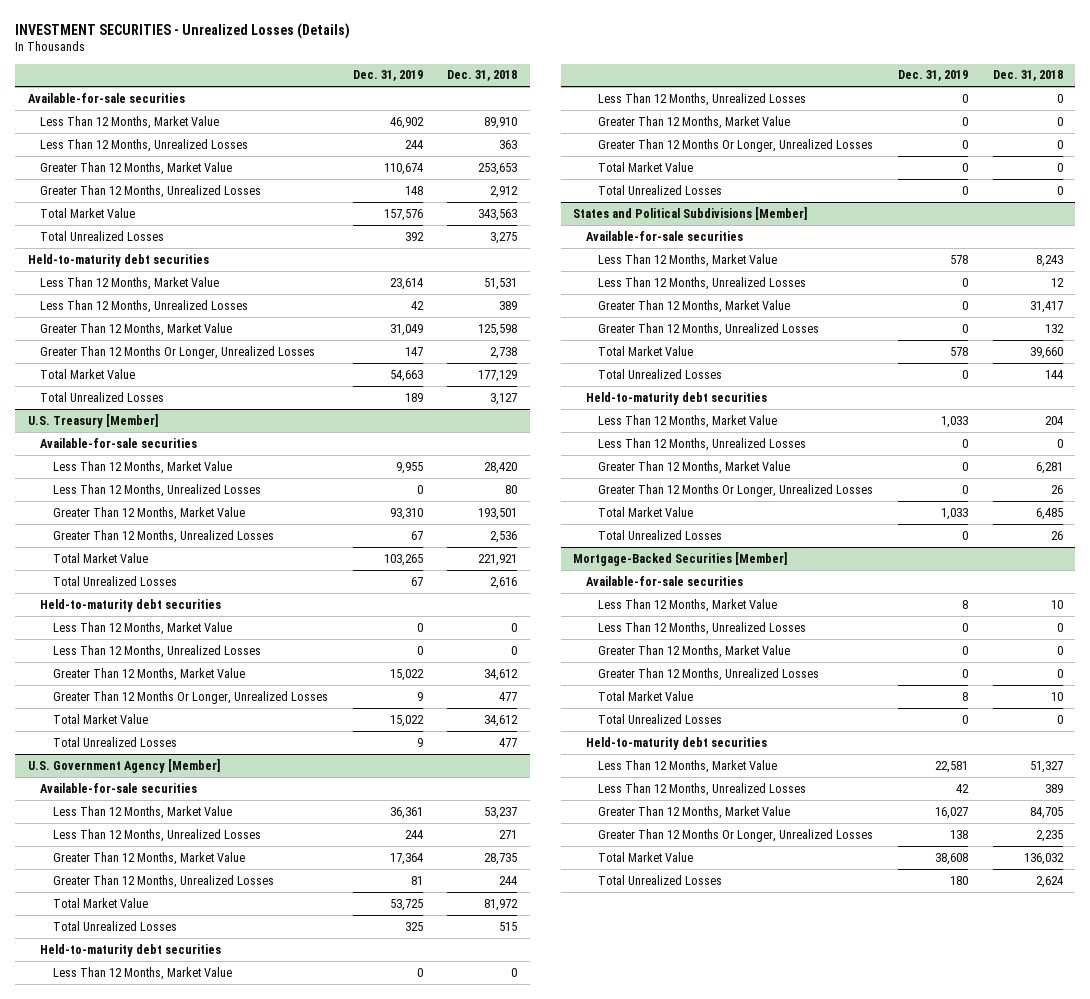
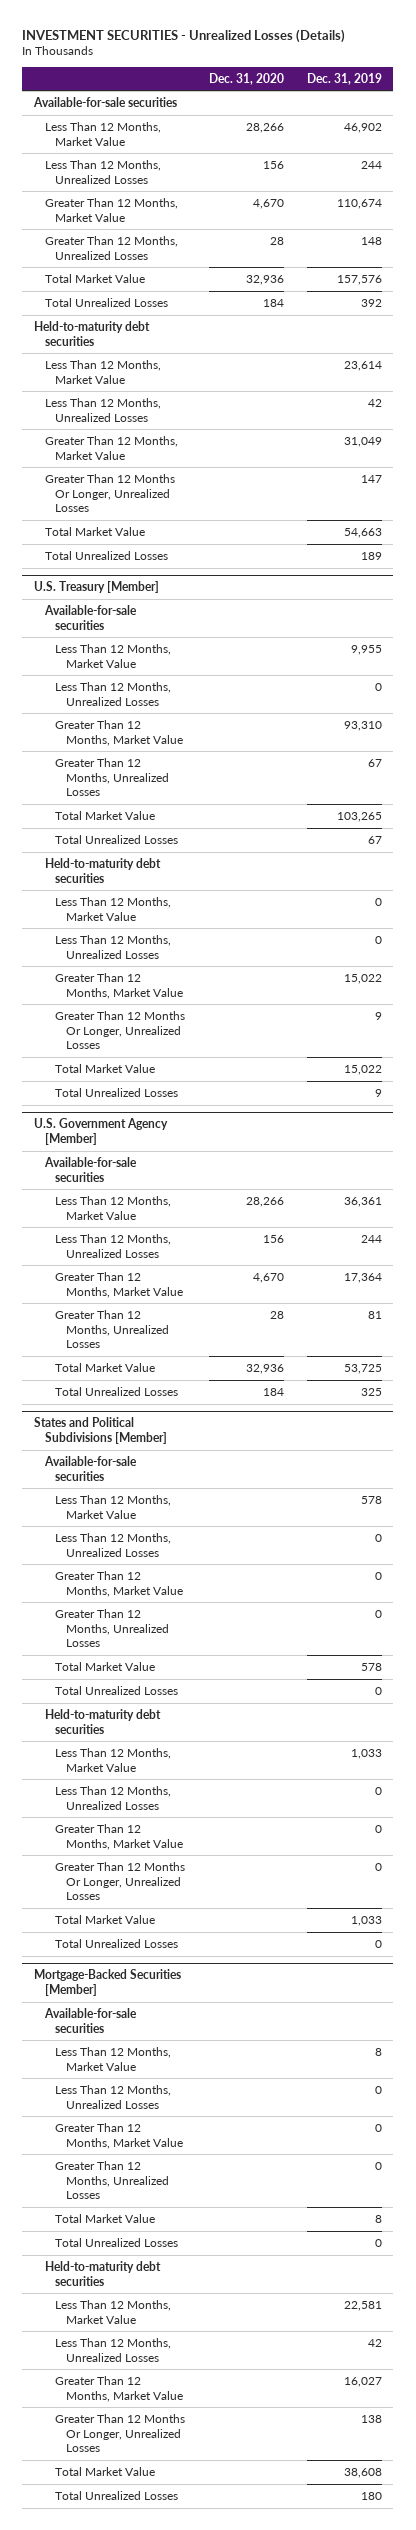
[447,70,518,82] Dec. 31, 2018 -> none
none -> [208,72,284,85] Dec. 31, 2020
[40,943,222,957] Held-to-maturity debt securities -> none
[52,966,232,980] Less Than 12 Months, Market Value -> none
[598,92,807,106] Less Than 12 Months, Unrealized Losses -> none
[598,115,791,129] Greater Than 12 Months, Market Value -> none
[598,138,874,152] Greater Than 12 Months Or Longer, Unrealized Losses -> none
[598,161,694,172] Total Market Value -> none
[598,184,723,195] Total Unrealized Losses -> none

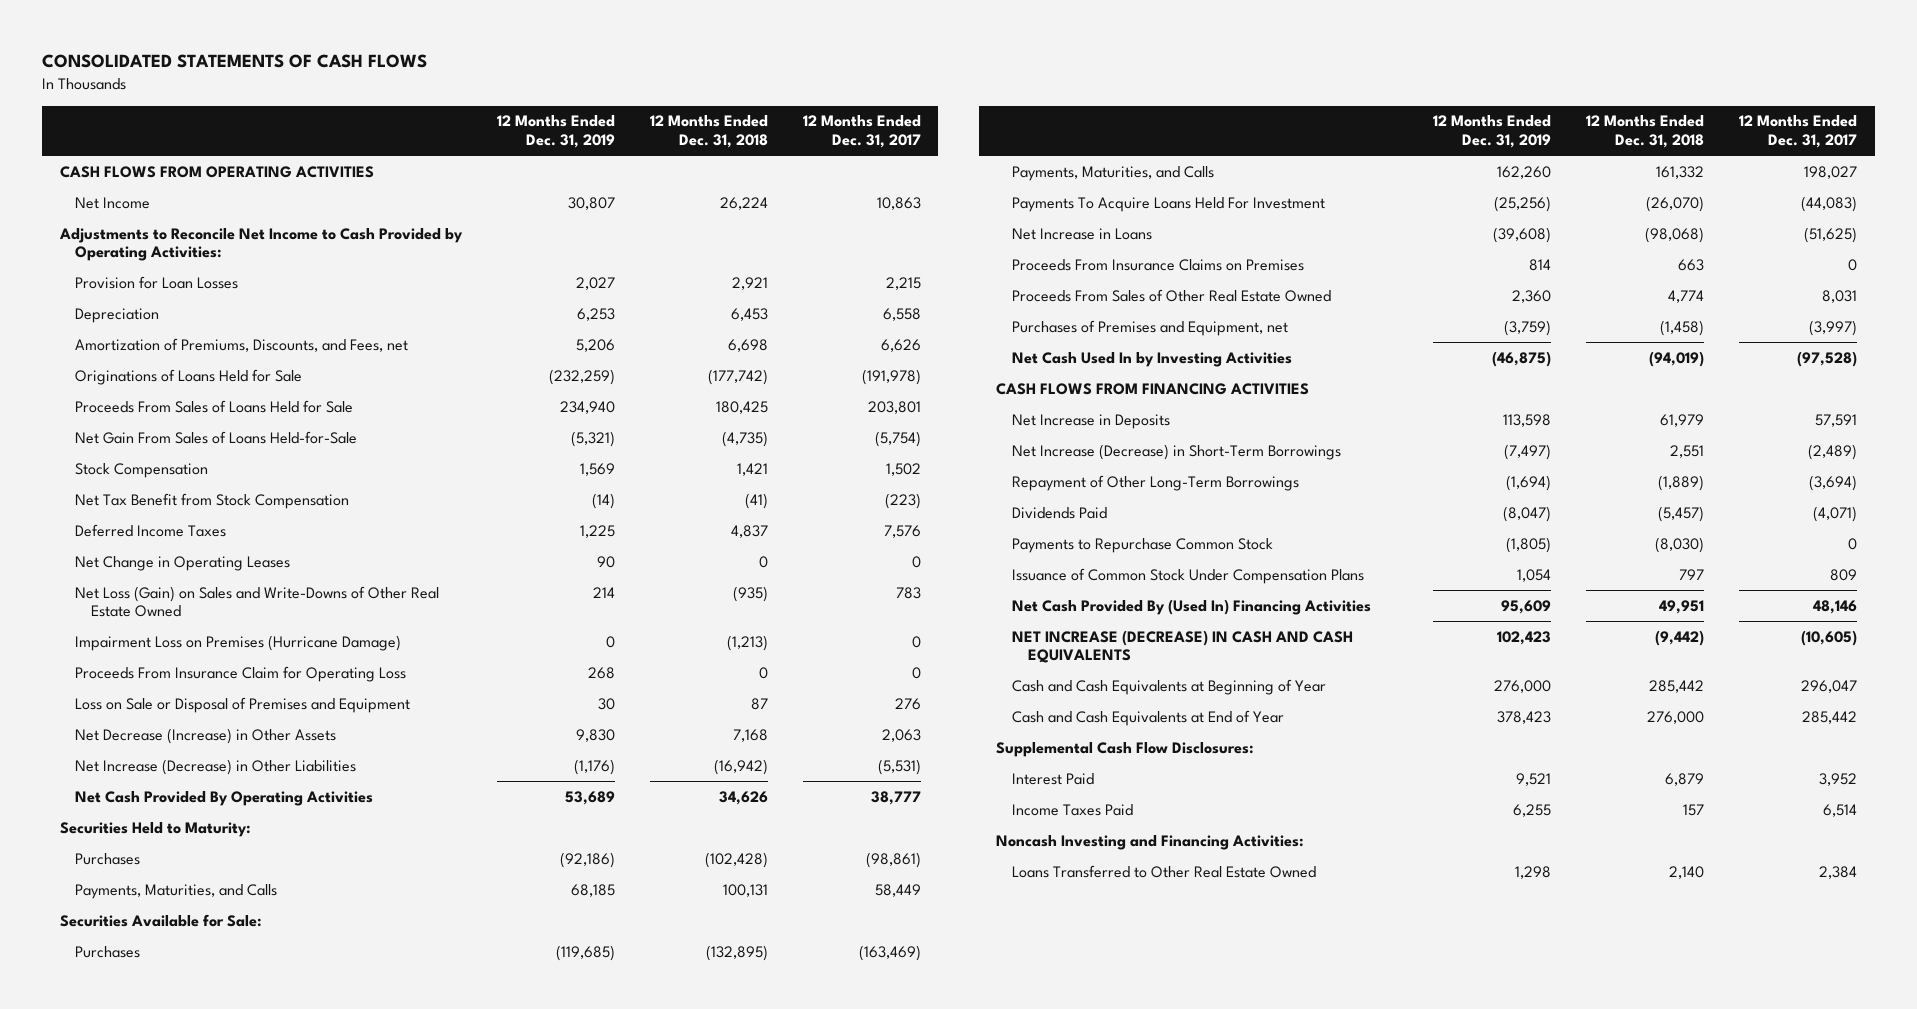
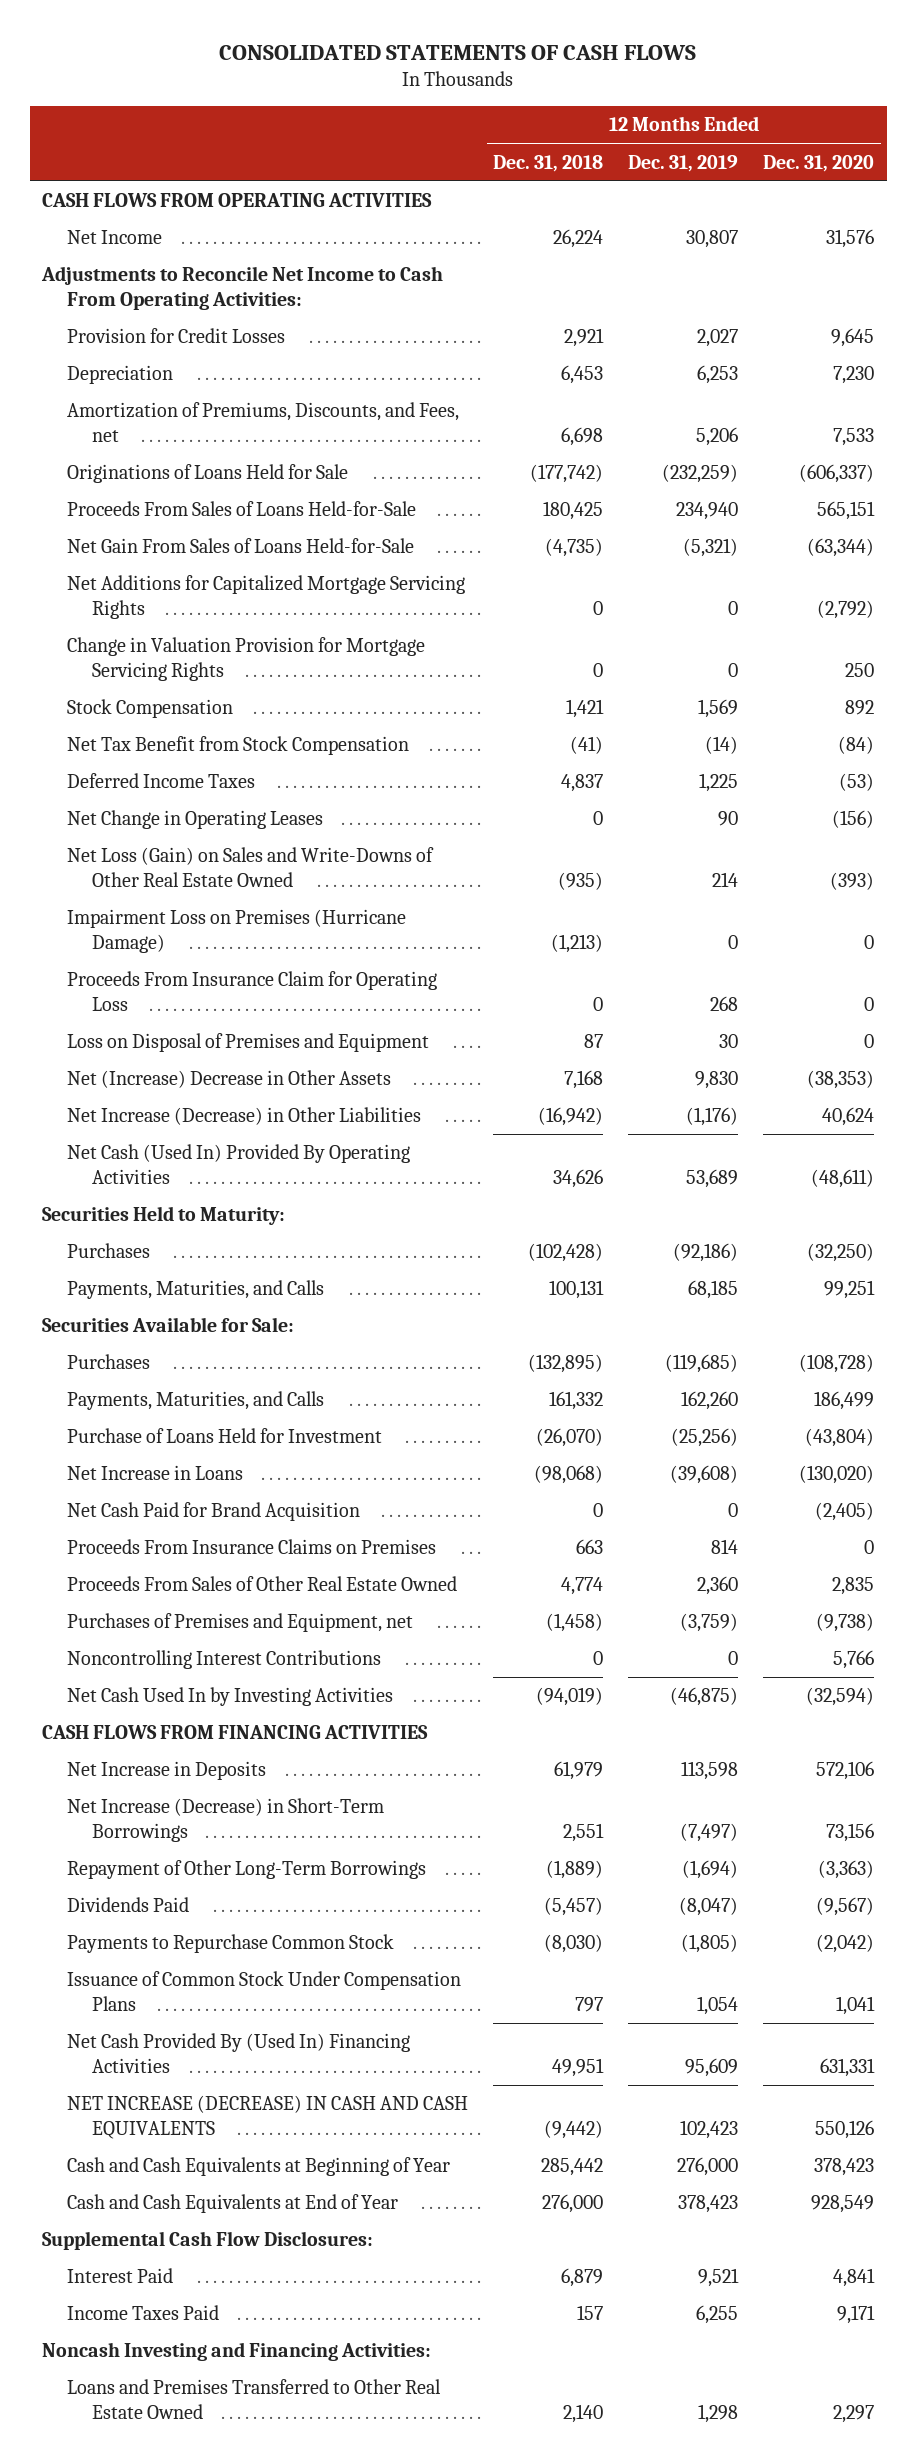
[802,115,921,149] 12 Months Ended Dec. 31, 2017 -> none
none -> [763,154,875,172] Dec. 31, 2020
[58,227,463,262] Adjustments to Reconcile Net Income to Cash Provided by Operating Activities: -> [41,266,444,310] Adjustments to Reconcile Net Income to Cash From Operating Activities:
[75,275,239,289] Provision for Loan Losses -> [67,328,286,344] Provision for Credit Losses
[75,399,354,413] Proceeds From Sales of Loans Held for Sale -> [67,501,417,517] Proceeds From Sales of Loans Held-for-Sale
none -> [67,575,466,619] Net Additions for Capitalized Mortgage Servicing Rights
none -> [67,637,426,681] Change in Valuation Provision for Mortgage Servicing Rights
[75,696,411,713] Loss on Sale or Disposal of Premises and Equipment -> [67,1033,430,1053] Loss on Disposal of Premises and Equipment
[75,727,337,744] Net Decrease (Increase) in Other Assets -> [67,1070,392,1089] Net (Increase) Decrease in Other Assets
[75,790,374,806] Net Cash Provided By Operating Activities -> [67,1144,411,1184] Net Cash (Used In) Provided By Operating Activities
[1012,196,1326,212] Payments To Acquire Loans Held For Investment -> [67,1428,383,1444] Purchase of Loans Held for Investment
none -> [67,1502,361,1522] Net Cash Paid for Brand Acquisition
none -> [67,1650,382,1670] Noncontrolling Interest Contributions
[1012,864,1317,878] Loans Transferred to Other Real Estate Owned -> [67,2379,442,2419] Loans and Premises Transferred to Other Real Estate Owned

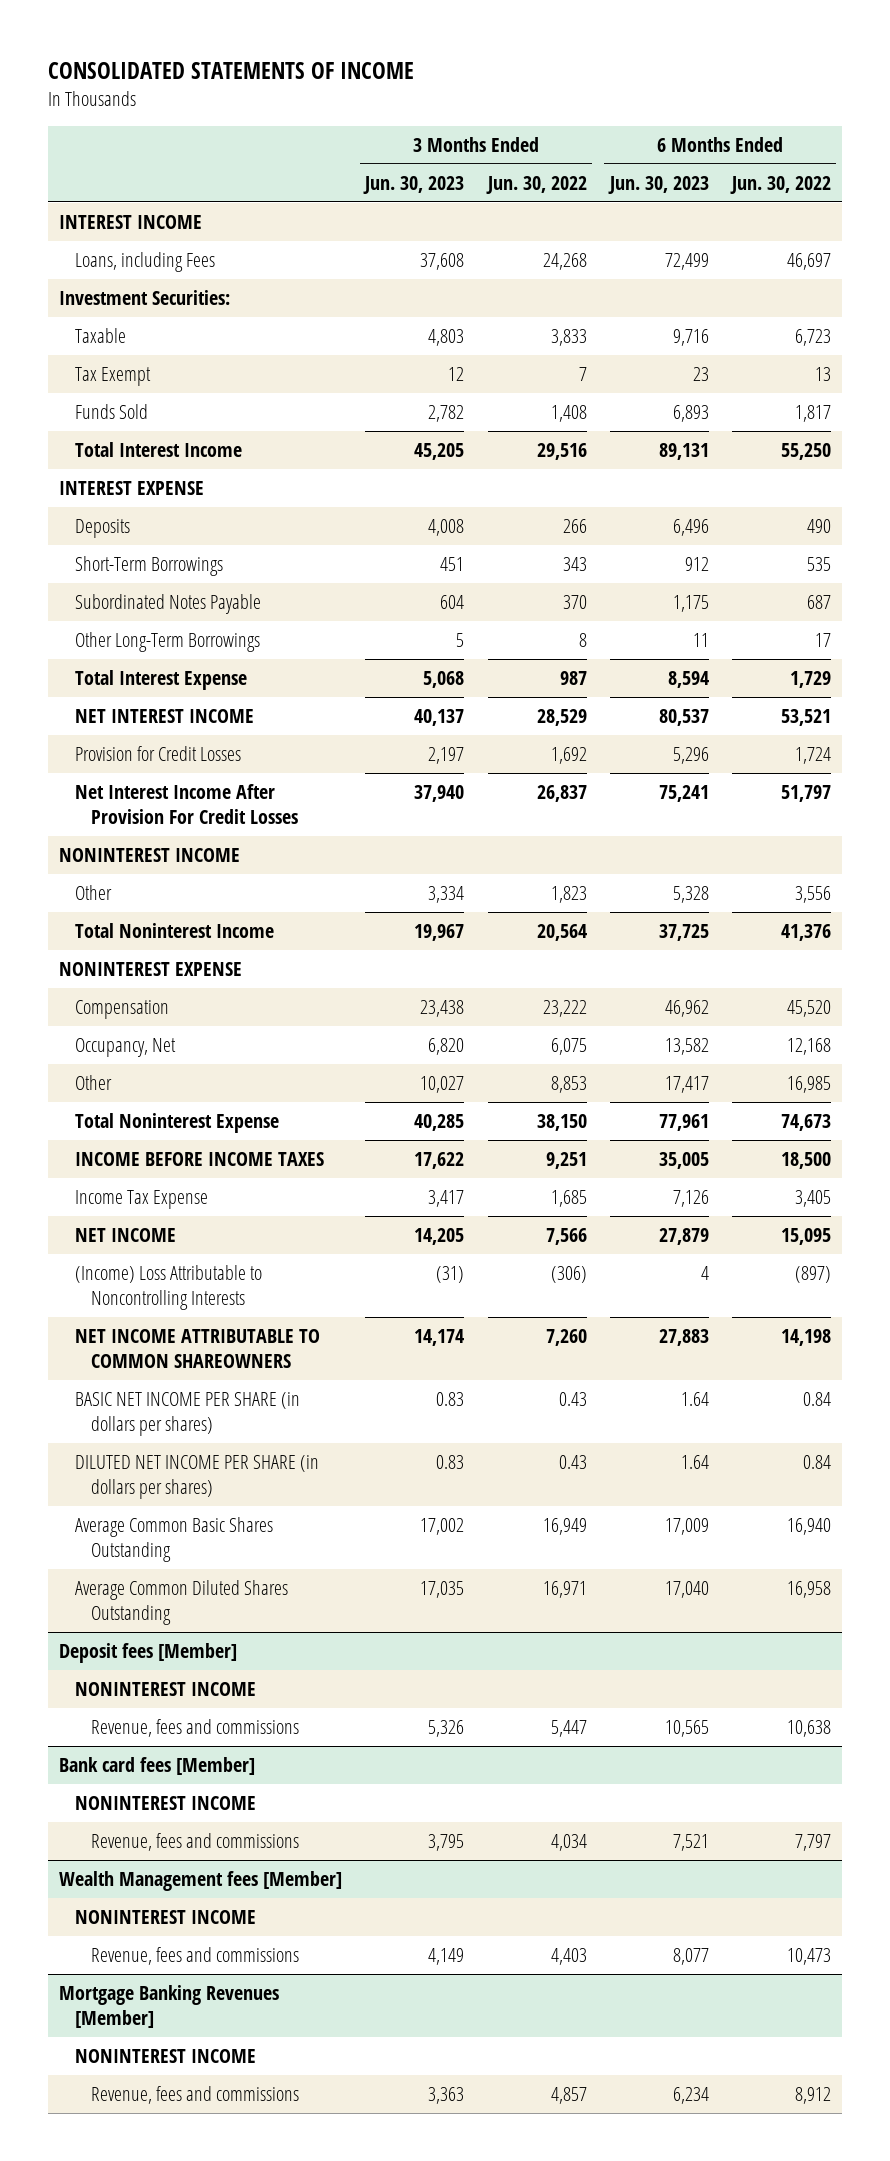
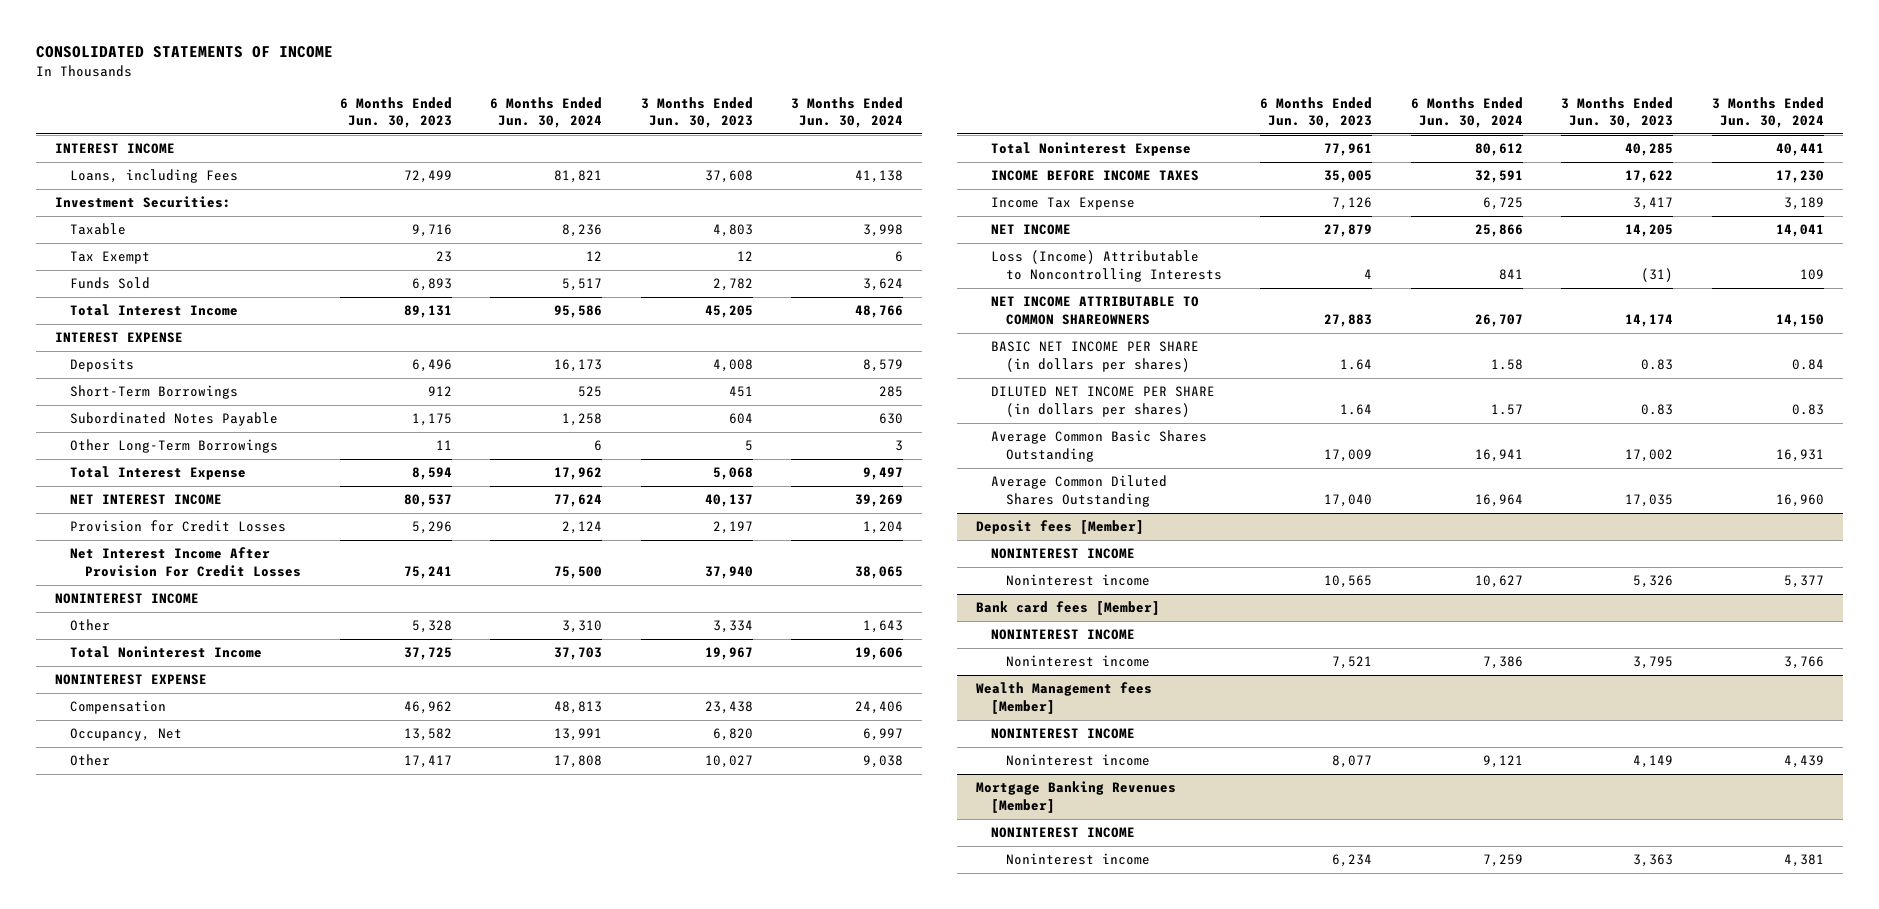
[485,175,587,194] Jun. 30, 2022 -> none
[729,175,831,194] Jun. 30, 2022 -> none
none -> [490,96,603,129] 6 Months Ended Jun. 30, 2024
none -> [791,96,904,129] 3 Months Ended Jun. 30, 2024
[75,1264,263,1310] (Income) Loss Attributable to Noncontrolling Interests -> [990,250,1222,282] Loss (Income) Attributable to Noncontrolling Interests
[91,1718,300,1737] Revenue, fees and commissions -> [1005,574,1150,587] Noninterest income
[91,1832,300,1851] Revenue, fees and commissions -> [1005,655,1150,668] Noninterest income
[91,1946,300,1965] Revenue, fees and commissions -> [1005,754,1150,767] Noninterest income
[91,2085,300,2104] Revenue, fees and commissions -> [1005,853,1150,866] Noninterest income

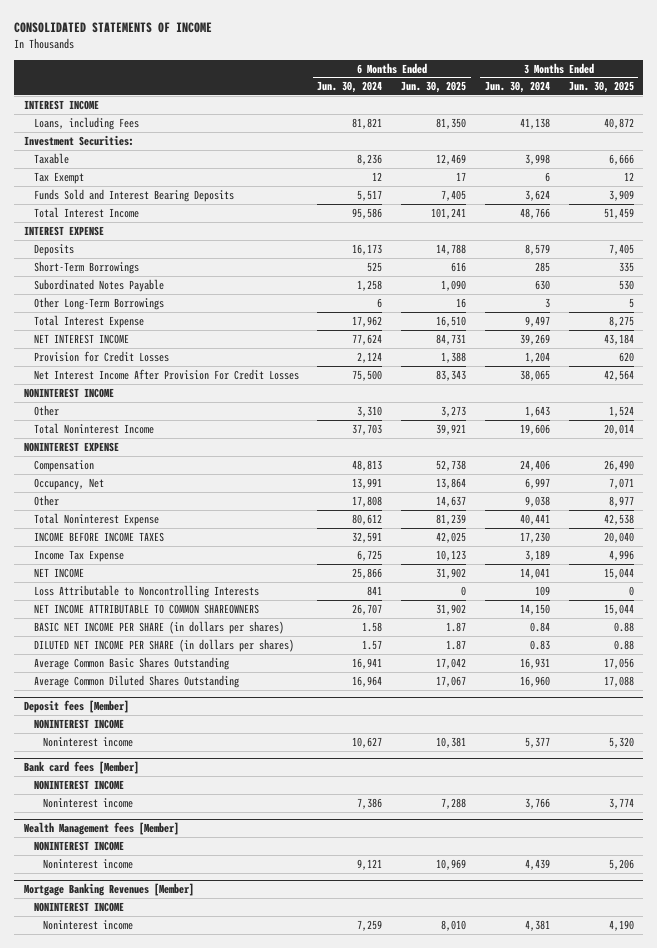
[339,96,452,129] 6 Months Ended Jun. 30, 2023 -> none
[640,96,753,129] 3 Months Ended Jun. 30, 2023 -> none
none -> [401,81,467,94] Jun. 30, 2025
none -> [568,81,634,94] Jun. 30, 2025
[70,277,151,290] Funds Sold -> [33,188,234,202] Funds Sold and Interest Bearing Deposits
[990,250,1222,282] Loss (Income) Attributable to Noncontrolling Interests -> [33,584,259,598] Loss Attributable to Noncontrolling Interests

